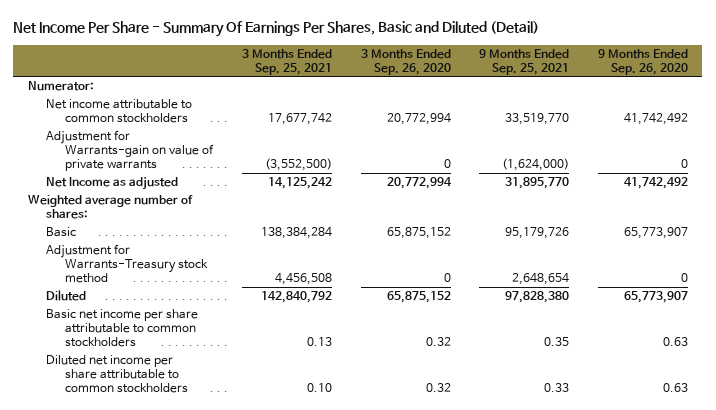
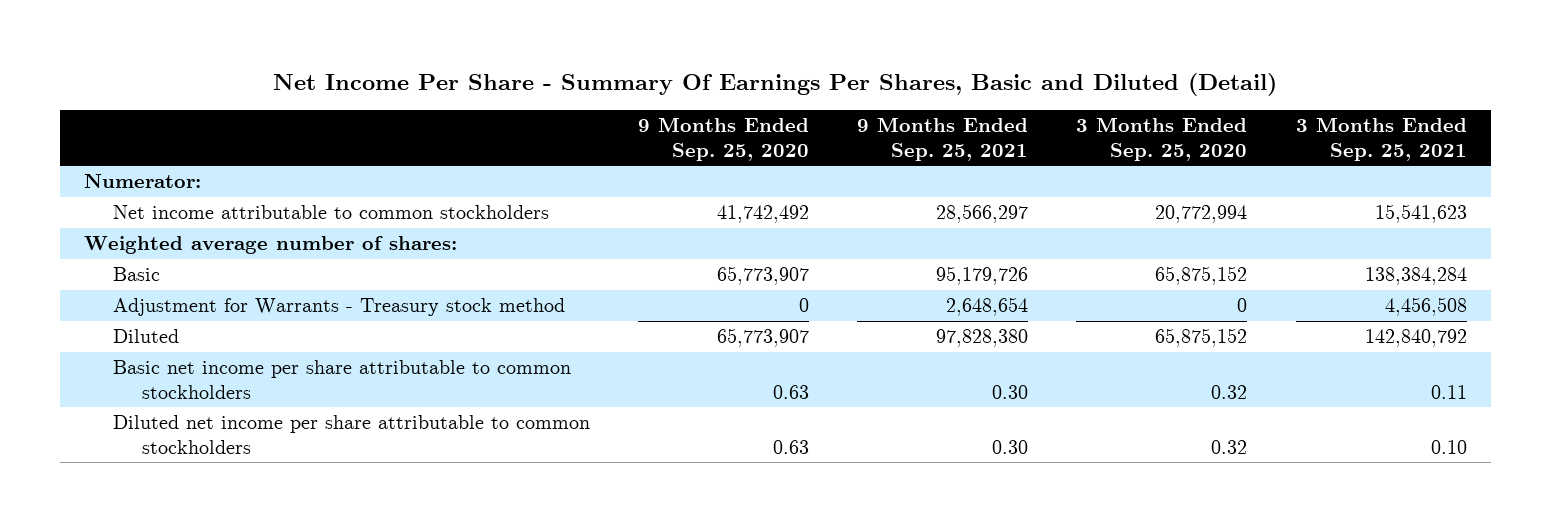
[360,48,451,75] 3 Months Ended Sep. 26, 2020 -> none
[598,48,689,75] 9 Months Ended Sep. 26, 2020 -> none
none -> [638,117,810,161] 9 Months Ended Sep. 25, 2020
none -> [1076,117,1248,161] 3 Months Ended Sep. 25, 2020
[46,130,215,172] Adjustment for Warrants-gain on value of private warrants -> none
[46,176,179,191] Net Income as adjusted -> none
[267,113,332,126] 17,677,742 -> [1374,204,1467,224] 15,541,623
[505,113,570,126] 33,519,770 -> [936,204,1029,224] 28,566,297
[46,244,209,284] Adjustment for Warrants-Treasury stock method -> [113,298,566,317] Adjustment for Warrants - Treasury stock method
[306,337,332,347] 0.13 -> [1430,384,1467,399] 0.11
[544,337,570,347] 0.35 -> [992,384,1029,399] 0.30
[544,383,570,393] 0.33 -> [992,439,1029,454] 0.30

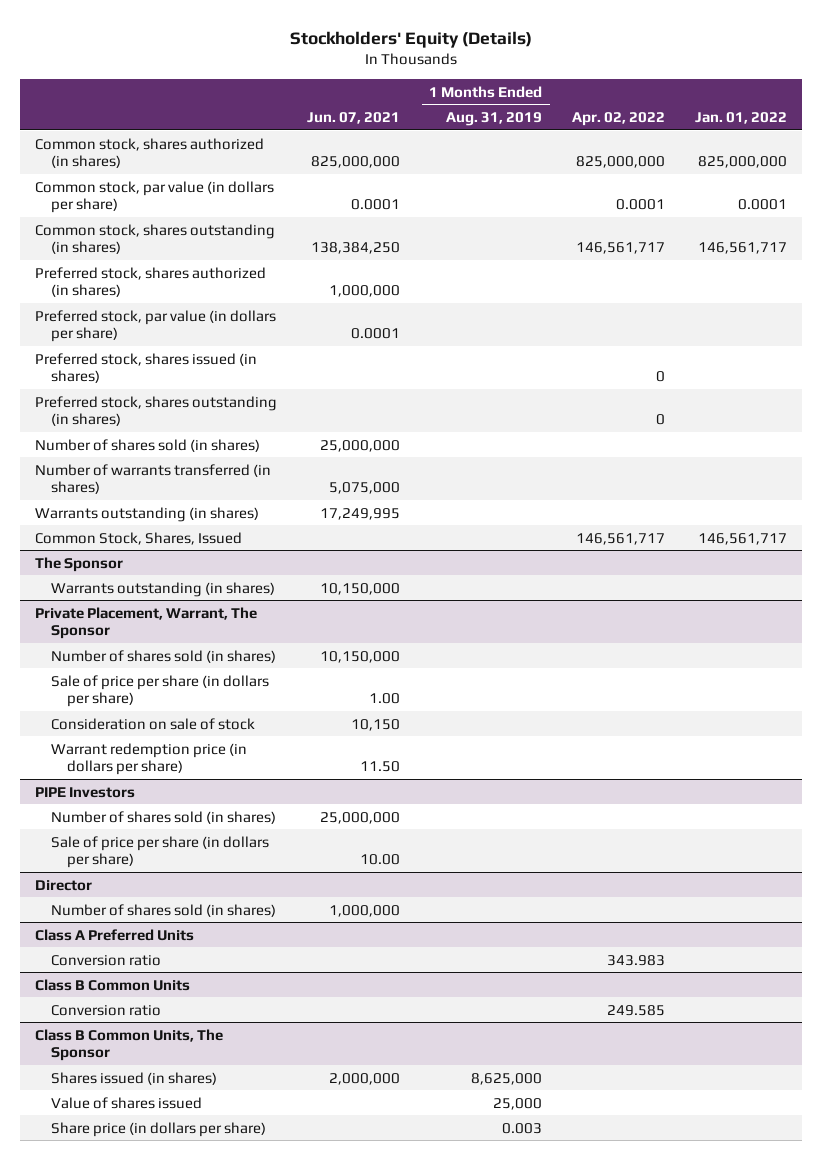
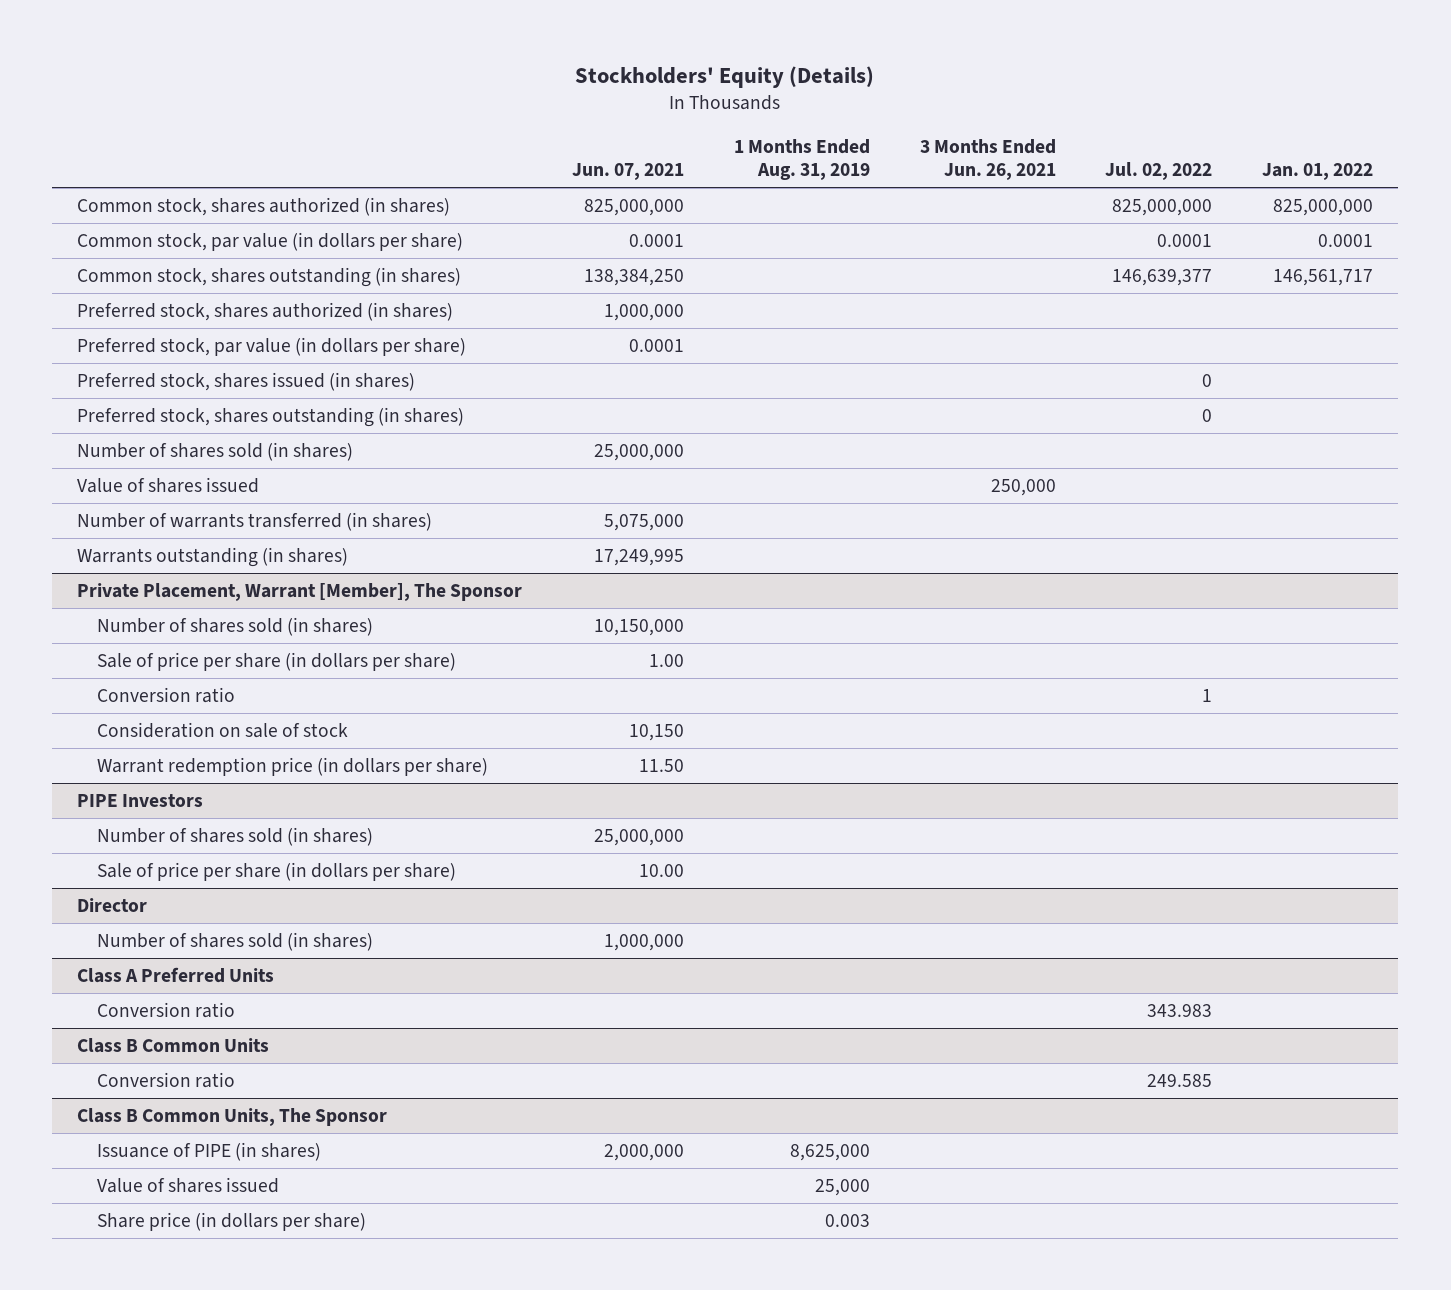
[572,111,666,126] Apr. 02, 2022 -> none
none -> [919,138,1056,181] 3 Months Ended Jun. 26, 2021
none -> [1105,162,1213,181] Jul. 02, 2022
none -> [77,476,260,493] Value of shares issued
[34,531,242,545] Common Stock, Shares, Issued -> none
[34,556,123,572] The Sponsor -> none
[50,581,275,597] Warrants outstanding (in shares) -> none
[34,606,257,640] Private Placement, Warrant, The Sponsor -> [77,582,523,601] Private Placement, Warrant [Member], The Sponsor
none -> [97,686,236,703] Conversion ratio
[50,1071,217,1085] Shares issued (in shares) -> [97,1141,322,1161] Issuance of PIPE (in shares)

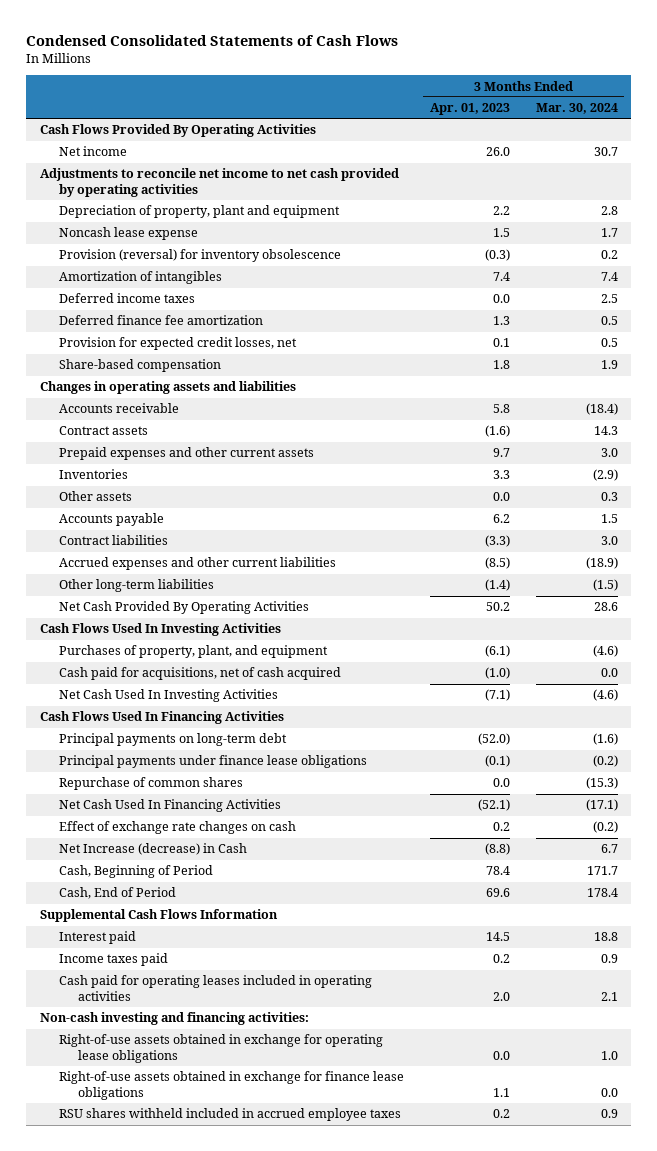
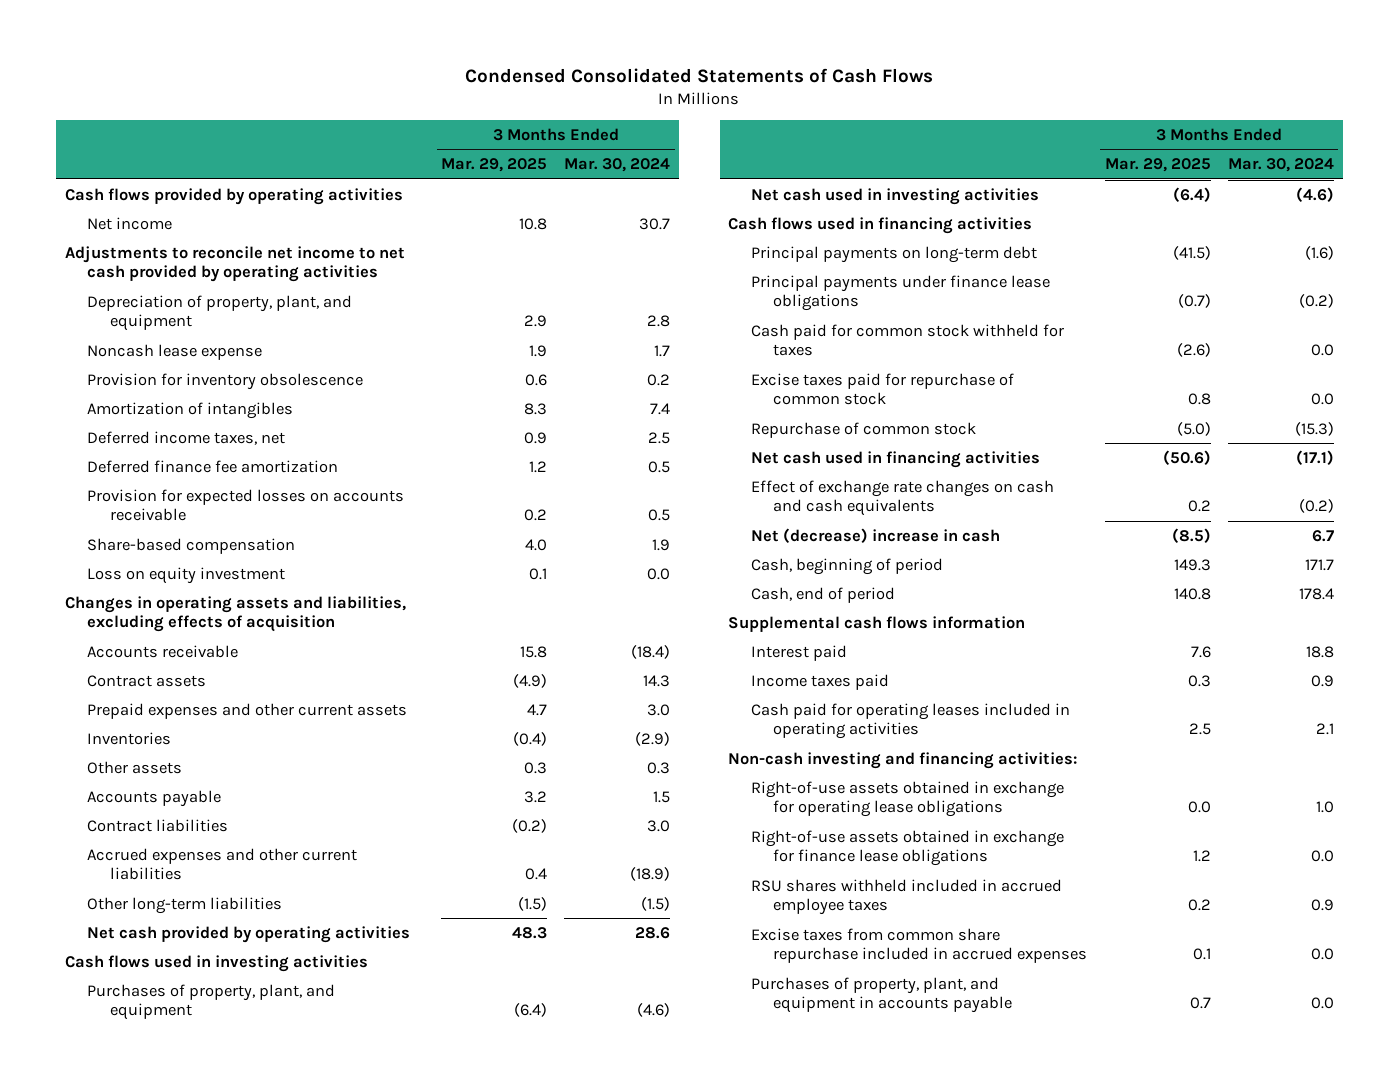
[429,103,510,116] Apr. 01, 2023 -> none
none -> [441,158,548,173] Mar. 29, 2025
[39,124,316,138] Cash Flows Provided By Operating Activities -> [64,187,403,205] Cash flows provided by operating activities
[58,205,340,219] Depreciation of property, plant and equipment -> [87,294,353,332] Depreciation of property, plant, and equipment
[58,249,341,263] Provision (reversal) for inventory obsolescence -> [87,372,364,390] Provision for inventory obsolescence
[58,293,195,304] Deferred income taxes -> [87,430,286,445] Deferred income taxes, net
[58,337,297,351] Provision for expected credit losses, net -> [87,488,405,522] Provision for expected losses on accounts receivable
none -> [87,566,286,584] Loss on equity investment
[39,381,296,395] Changes in operating assets and liabilities -> [64,595,406,633] Changes in operating assets and liabilities, excluding effects of acquisition
[58,601,309,615] Net Cash Provided By Operating Activities -> [87,925,411,943] Net cash provided by operating activities
[39,623,281,637] Cash Flows Used In Investing Activities -> [64,954,368,972] Cash flows used in investing activities
[58,667,341,681] Cash paid for acquisitions, net of cash acquired -> none
[58,689,278,703] Net Cash Used In Investing Activities -> [750,187,1039,205] Net cash used in investing activities
[39,711,284,725] Cash Flows Used In Financing Activities -> [728,216,1033,234] Cash flows used in financing activities
none -> [750,323,1064,357] Cash paid for common stock withheld for taxes
none -> [750,372,1014,406] Excise taxes paid for repurchase of common stock
[58,777,243,791] Repurchase of common shares -> [750,421,976,438] Repurchase of common stock
[58,799,281,813] Net Cash Used In Financing Activities -> [750,450,1040,468] Net cash used in financing activities
[58,821,296,835] Effect of exchange rate changes on cash -> [750,479,1054,517] Effect of exchange rate changes on cash and cash equivalents
[58,843,247,856] Net Increase (decrease) in Cash -> [750,527,1000,543] Net (decrease) increase in cash
[58,865,213,879] Cash, Beginning of Period -> [750,557,943,575] Cash, beginning of period
[58,887,176,900] Cash, End of Period -> [750,586,895,603] Cash, end of period
[39,909,278,923] Supplemental Cash Flows Information -> [728,615,1026,632] Supplemental cash flows information
none -> [750,927,1088,964] Excise taxes from common share repurchase included in accrued expenses
none -> [750,976,1013,1014] Purchases of property, plant, and equipment in accounts payable

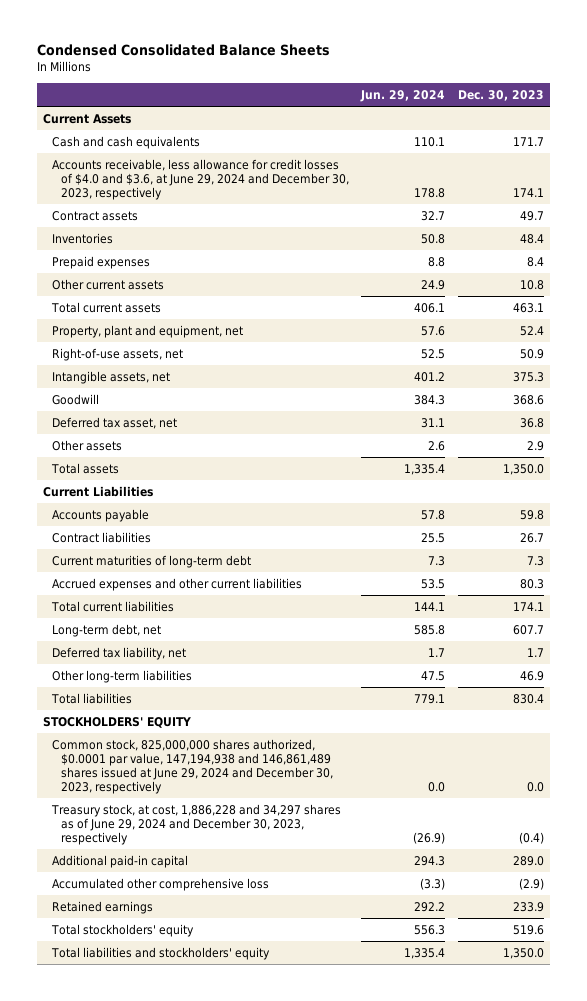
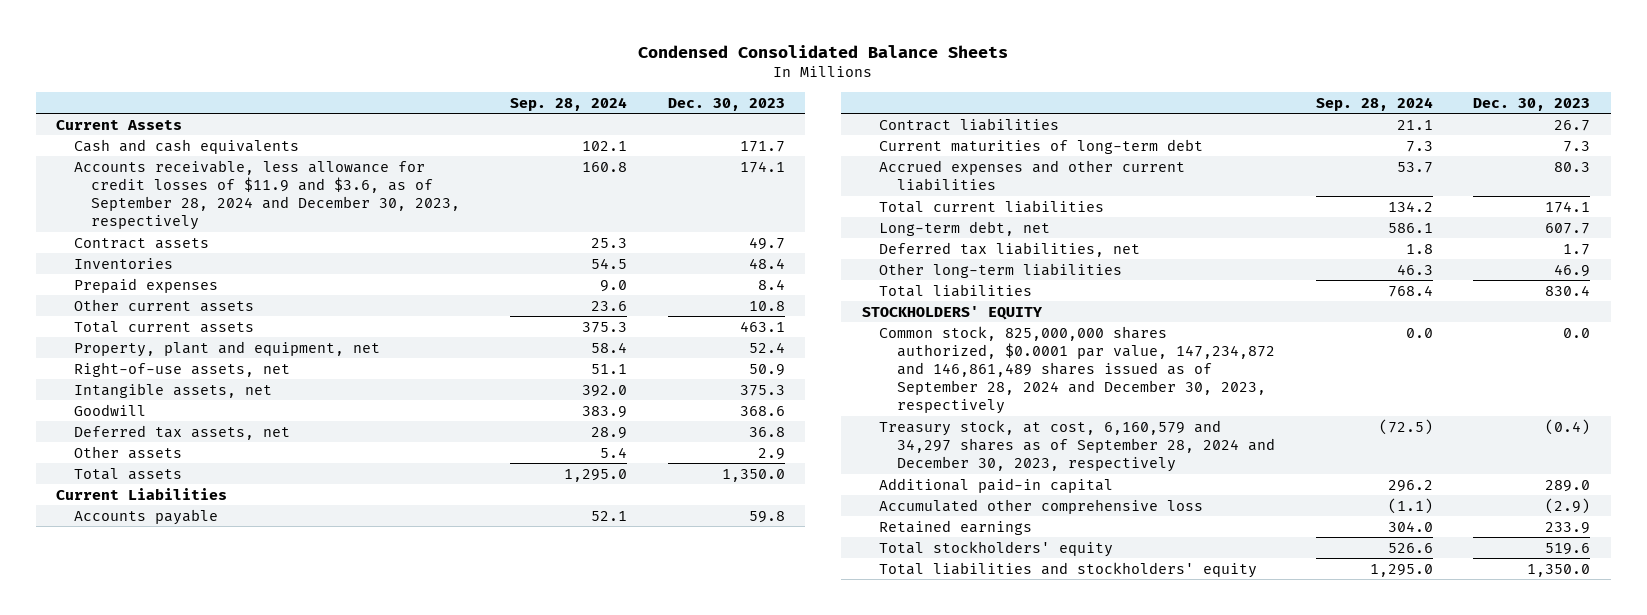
[360,90,446,103] Jun. 29, 2024 -> none
none -> [510,96,628,111] Sep. 28, 2024
[51,158,349,201] Accounts receivable, less allowance for credit losses of $4.0 and $3.6, at June 29, 2024 and December 30, 2023, respectively -> [73,159,461,230] Accounts receivable, less allowance for credit losses of $11.9 and $3.6, as of September 28, 2024 and December 30, 2023, respectively
[51,416,177,429] Deferred tax asset, net -> [73,424,290,440] Deferred tax assets, net
[51,646,186,660] Deferred tax liability, net -> [879,241,1141,257] Deferred tax liabilities, net
[51,738,333,795] Common stock, 825,000,000 shares authorized, $0.0001 par value, 147,194,938 and 146,861,489 shares issued at June 29, 2024 and December 30, 2023, respectively -> [879,325,1275,414] Common stock, 825,000,000 shares authorized, $0.0001 par value, 147,234,872 and 146,861,489 shares issued as of September 28, 2024 and December 30, 2023, respectively
[50,803,341,846] Treasury stock, at cost, 1,886,228 and 34,297 shares as of June 29, 2024 and December 30, 2023, respectively -> [879,419,1275,472] Treasury stock, at cost, 6,160,579 and 34,297 shares as of September 28, 2024 and December 30, 2023, respectively

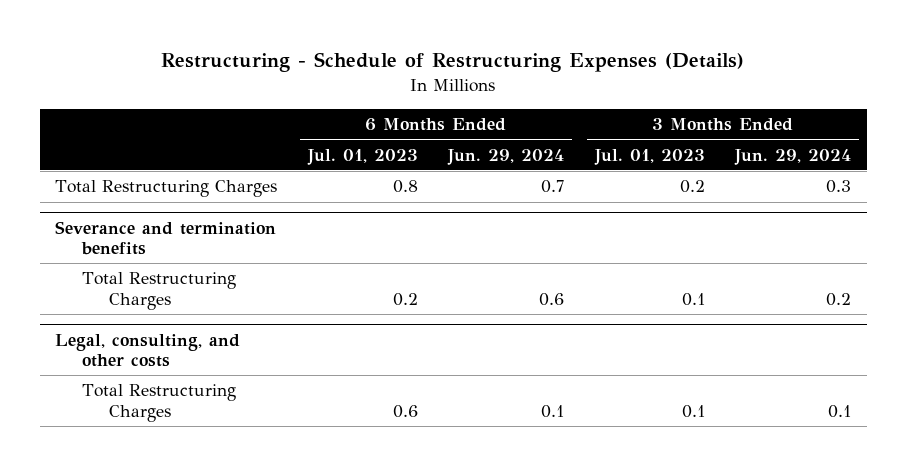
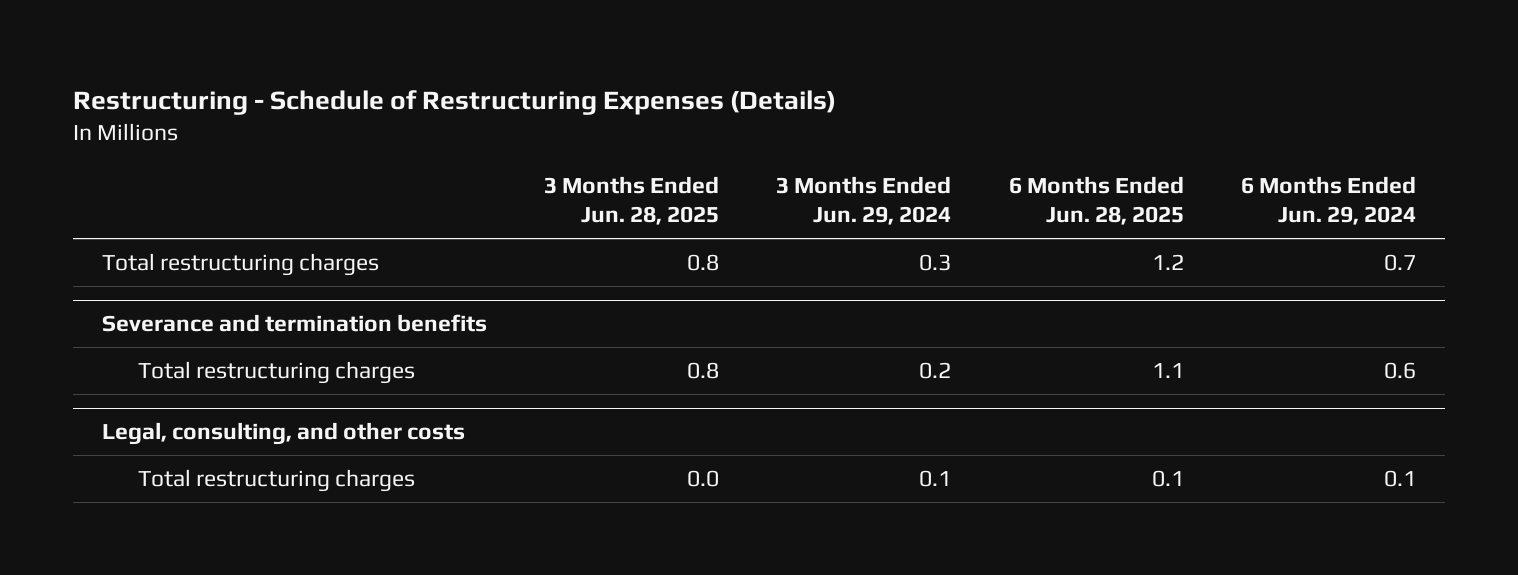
[306,148,418,165] Jul. 01, 2023 -> none
[593,148,705,165] Jul. 01, 2023 -> none
none -> [544,176,720,226] 3 Months Ended Jun. 28, 2025
none -> [1008,176,1184,226] 6 Months Ended Jun. 28, 2025
[55,180,278,198] Total Restructuring Charges -> [101,252,379,276] Total restructuring charges
[82,272,237,310] Total Restructuring Charges -> [137,360,415,384] Total restructuring charges
[82,384,237,422] Total Restructuring Charges -> [137,468,415,492] Total restructuring charges

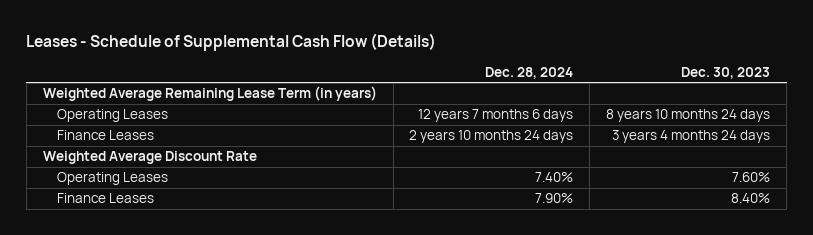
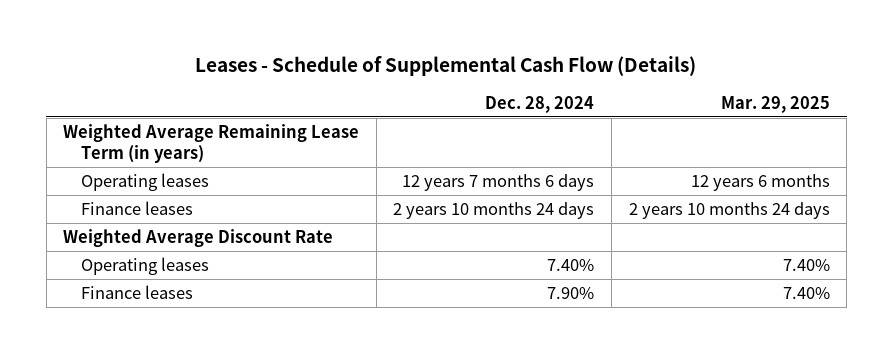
[681,66,771,79] Dec. 30, 2023 -> none
none -> [720,95,830,113] Mar. 29, 2025
[56,109,168,123] Operating Leases -> [81,173,210,192] Operating leases
[56,130,154,141] Finance Leases -> [81,201,194,216] Finance leases
[56,172,168,186] Operating Leases -> [81,257,210,276] Operating leases
[56,193,154,204] Finance Leases -> [81,285,194,300] Finance leases

